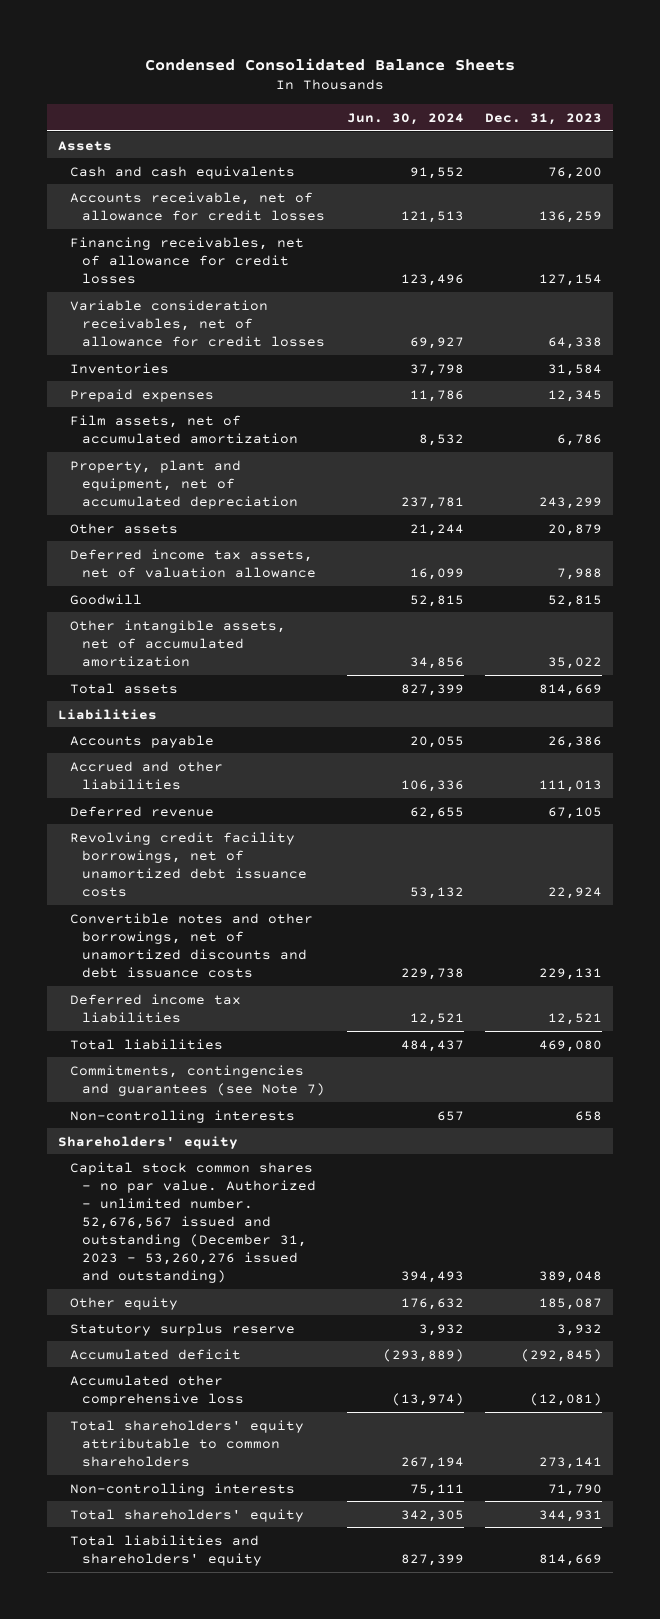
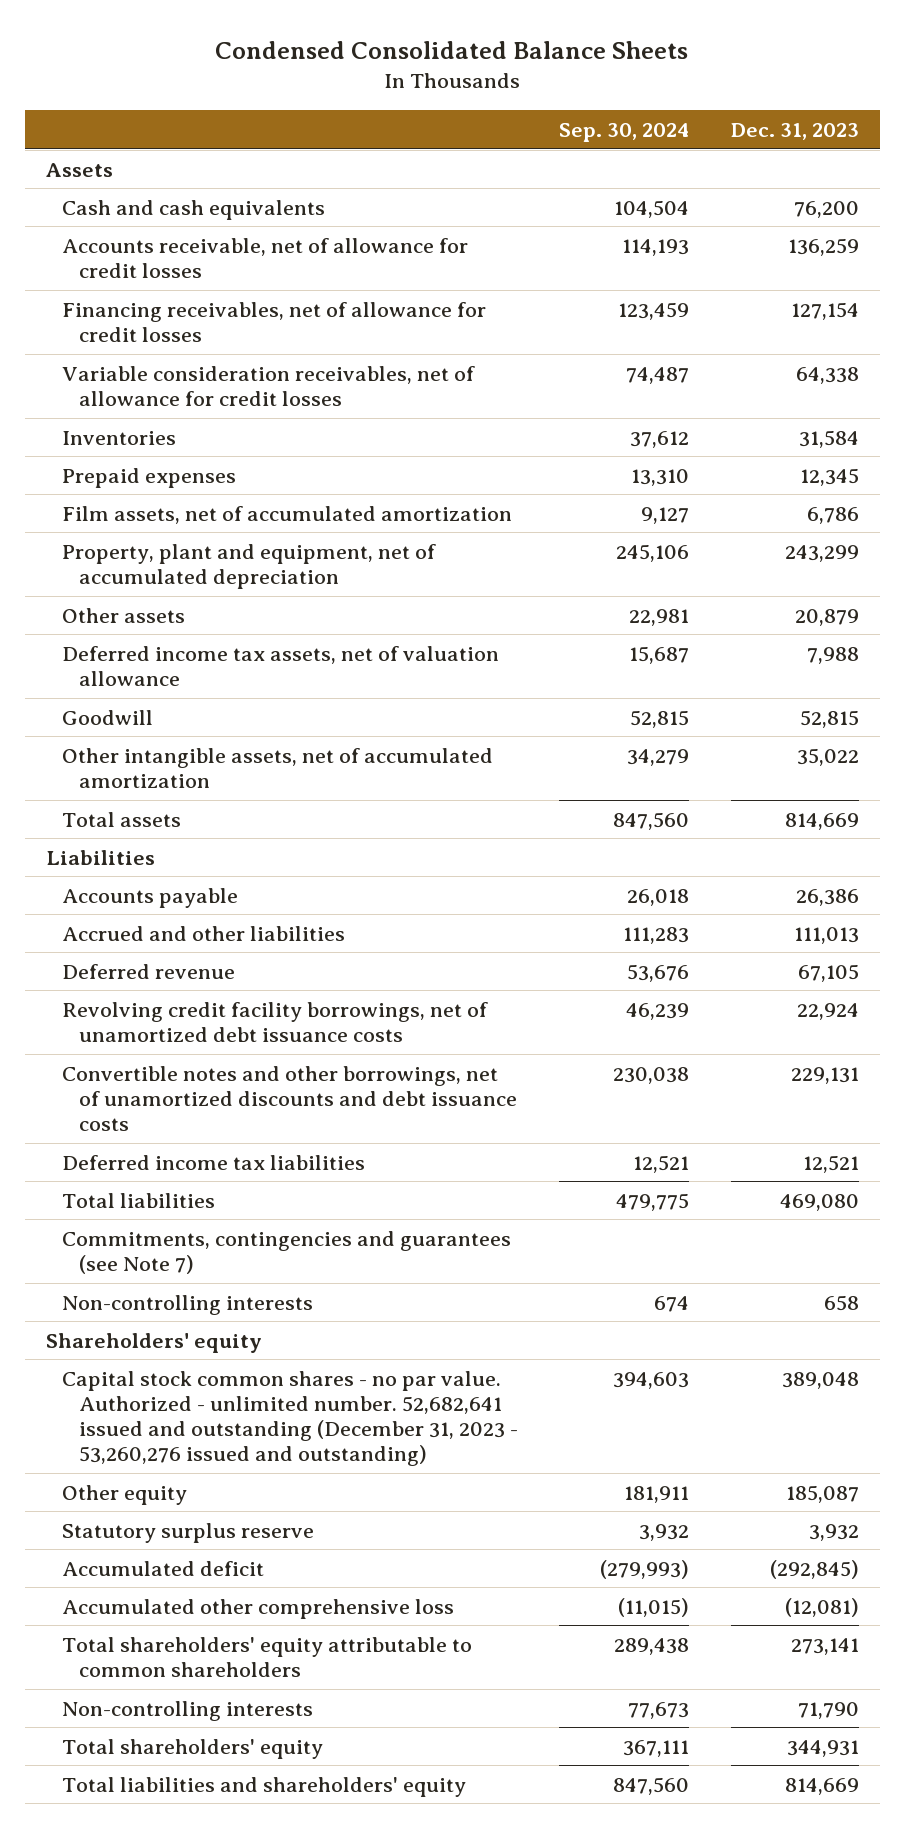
[346,112,464,125] Jun. 30, 2024 -> none
none -> [559,122,690,142] Sep. 30, 2024
[70,1161,316,1284] Capital stock common shares - no par value. Authorized - unlimited number. 52,676,567 issued and outstanding (December 31, 2023 - 53,260,276 issued and outstanding) -> [62,1370,518,1467] Capital stock common shares - no par value. Authorized - unlimited number. 52,682,641 issued and outstanding (December 31, 2023 - 53,260,276 issued and outstanding)

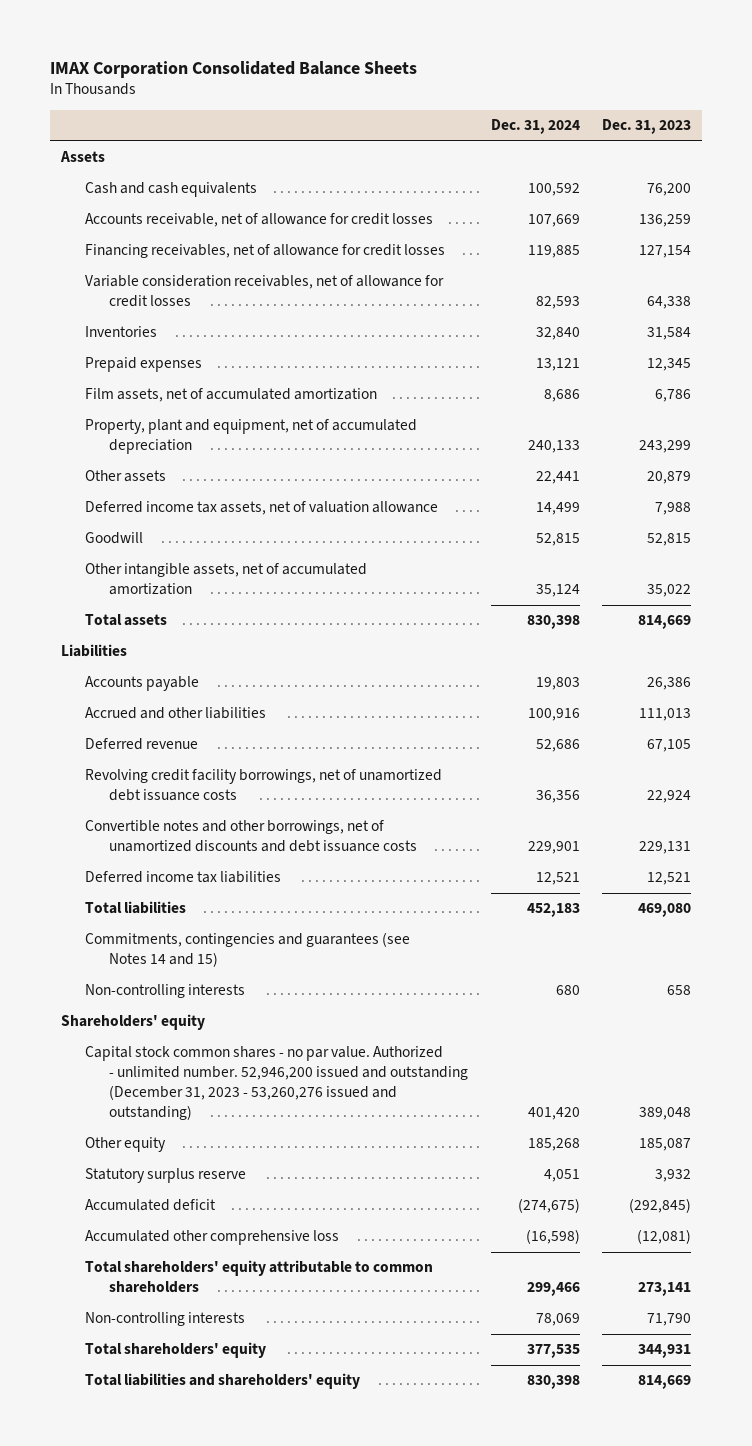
[215,41,689,60] Condensed Consolidated Balance Sheets -> [49,60,417,78] IMAX Corporation Consolidated Balance Sheets
[559,122,690,142] Sep. 30, 2024 -> none
none -> [490,119,580,135] Dec. 31, 2024
[62,1230,512,1274] Commitments, contingencies and guarantees (see Note 7) -> [85,932,411,968] Commitments, contingencies and guarantees (see Notes 14 and 15)
[62,1370,518,1467] Capital stock common shares - no par value. Authorized - unlimited number. 52,682,641 issued and outstanding (December 31, 2023 - 53,260,276 issued and outstanding) -> [85,1046,469,1121] Capital stock common shares - no par value. Authorized - unlimited number. 52,946,200 issued and outstanding (December 31, 2023 - 53,260,276 issued and outstanding)

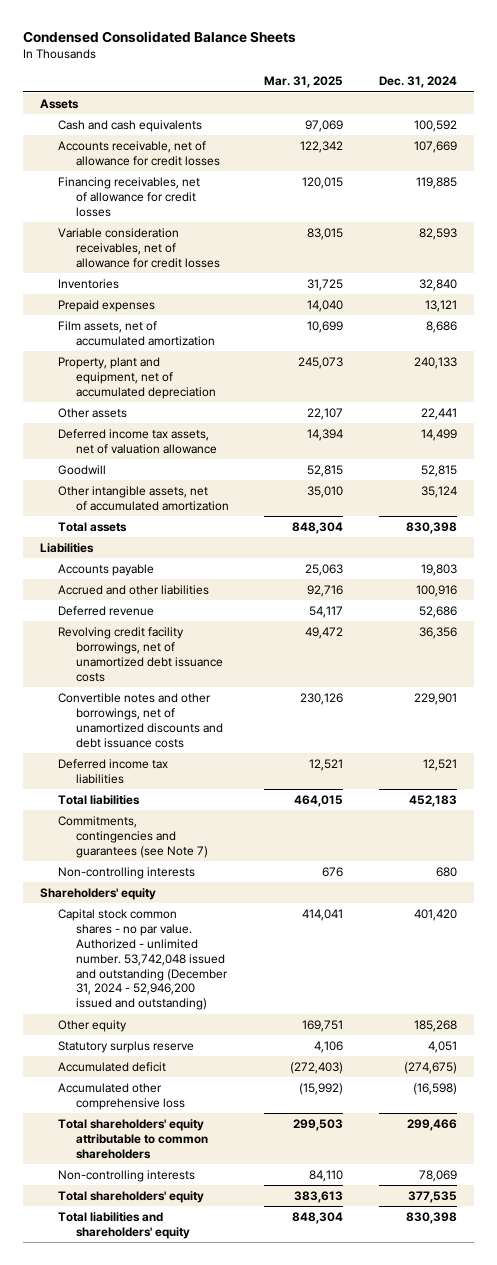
[49,60,417,78] IMAX Corporation Consolidated Balance Sheets -> [22,30,296,43] Condensed Consolidated Balance Sheets
[602,119,692,135] Dec. 31, 2023 -> none
none -> [264,76,344,89] Mar. 31, 2025
[85,932,411,968] Commitments, contingencies and guarantees (see Notes 14 and 15) -> [58,816,208,858] Commitments, contingencies and guarantees (see Note 7)
[85,1046,469,1121] Capital stock common shares - no par value. Authorized - unlimited number. 52,946,200 issued and outstanding (December 31, 2023 - 53,260,276 issued and outstanding) -> [58,909,228,1011] Capital stock common shares - no par value. Authorized - unlimited number. 53,742,048 issued and outstanding (December 31, 2024 - 52,946,200 issued and outstanding)

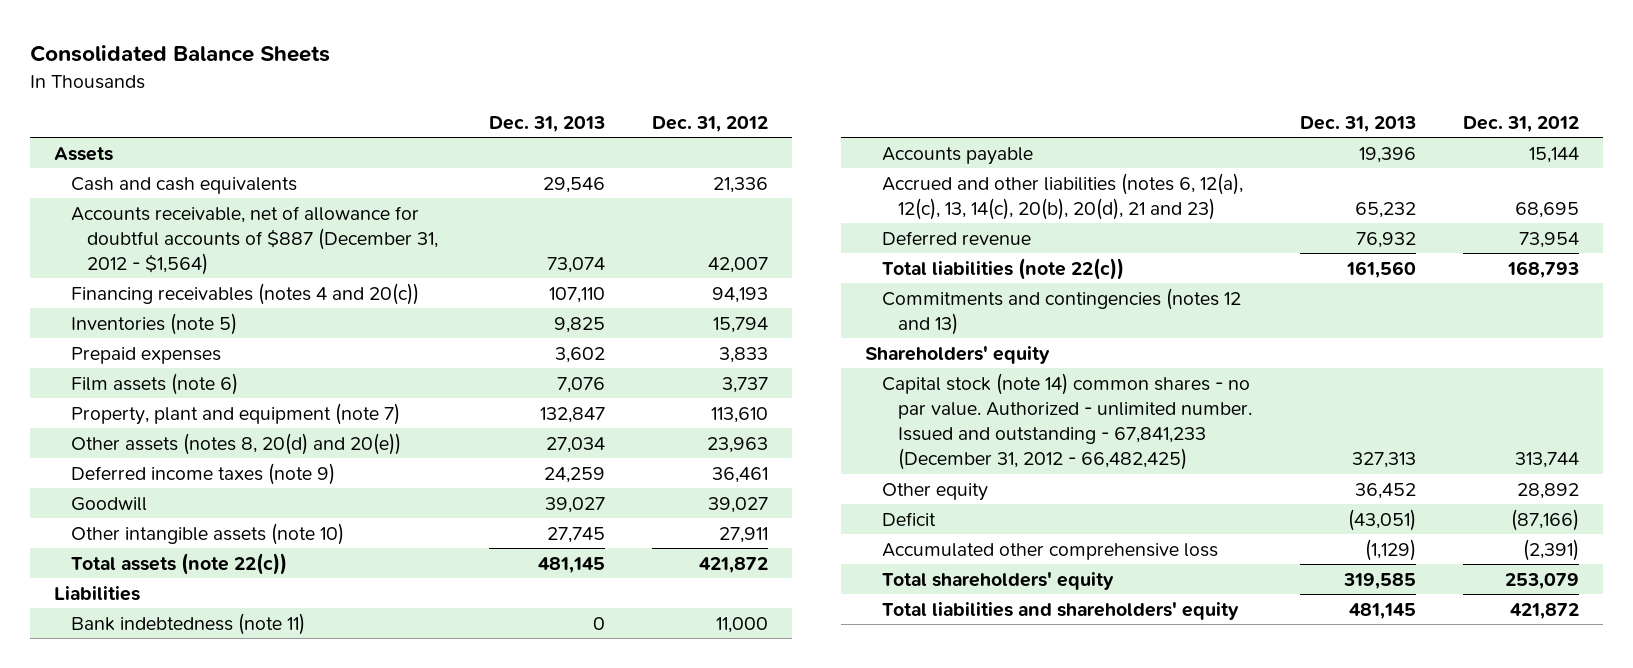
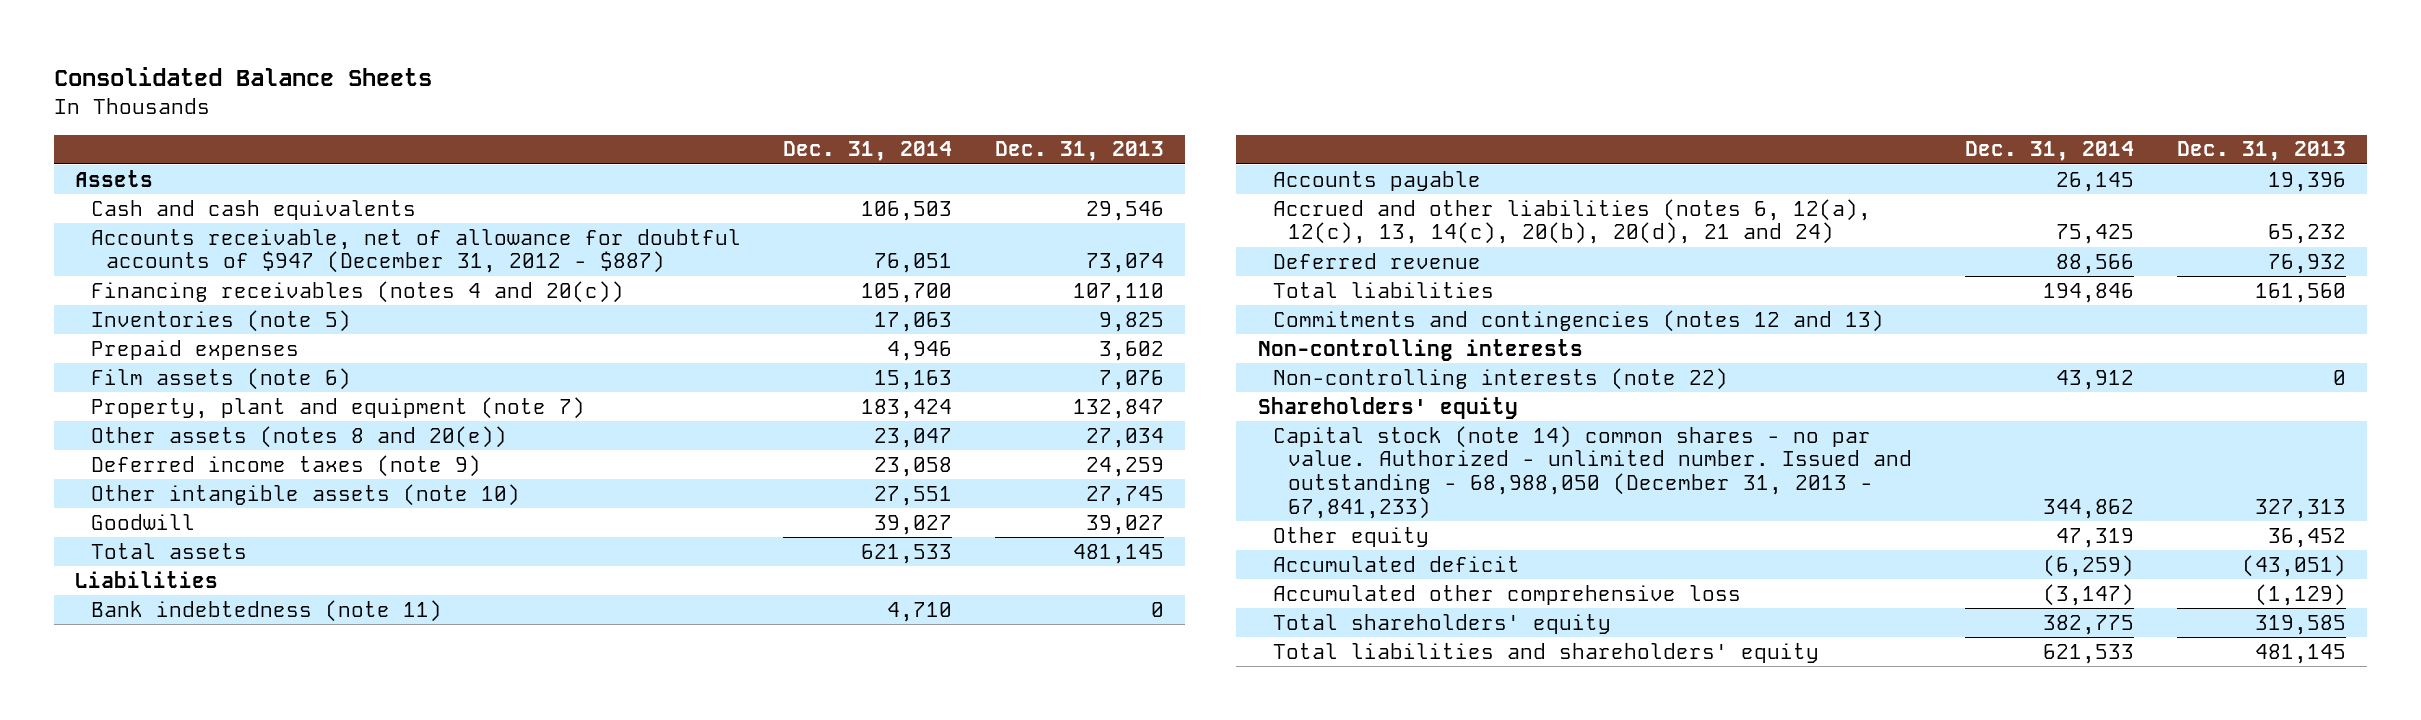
[652,116,769,133] Dec. 31, 2012 -> none
none -> [783,141,953,162] Dec. 31, 2014
[70,205,439,276] Accounts receivable, net of allowance for doubtful accounts of $887 (December 31, 2012 - $1,564) -> [90,228,741,274] Accounts receivable, net of allowance for doubtful accounts of $947 (December 31, 2012 - $887)
[70,432,401,455] Other assets (notes 8, 20(d) and 20(e)) -> [90,425,507,448] Other assets (notes 8 and 20(e))
[70,496,147,511] Goodwill -> [90,513,195,530] Goodwill
[70,552,287,575] Total assets (note 22(c)) -> [90,542,247,559] Total assets
[881,172,1243,220] Accrued and other liabilities (notes 6, 12(a), 12(c), 13, 14(c), 20(b), 20(d), 21 and 23) -> [1272,198,1871,245] Accrued and other liabilities (notes 6, 12(a), 12(c), 13, 14(c), 20(b), 20(d), 21 and 24)
[881,257,1124,280] Total liabilities (note 22(c)) -> [1272,281,1494,298] Total liabilities
none -> [1257,338,1583,361] Non-controlling interests
none -> [1272,367,1728,390] Non-controlling interests (note 22)
[881,372,1253,471] Capital stock (note 14) common shares - no par value. Authorized - unlimited number. Issued and outstanding - 67,841,233 (December 31, 2012 - 66,482,425) -> [1272,425,1913,520] Capital stock (note 14) common shares - no par value. Authorized - unlimited number. Issued and outstanding - 68,988,050 (December 31, 2013 - 67,841,233)
[881,511,936,526] Deficit -> [1272,555,1520,572] Accumulated deficit

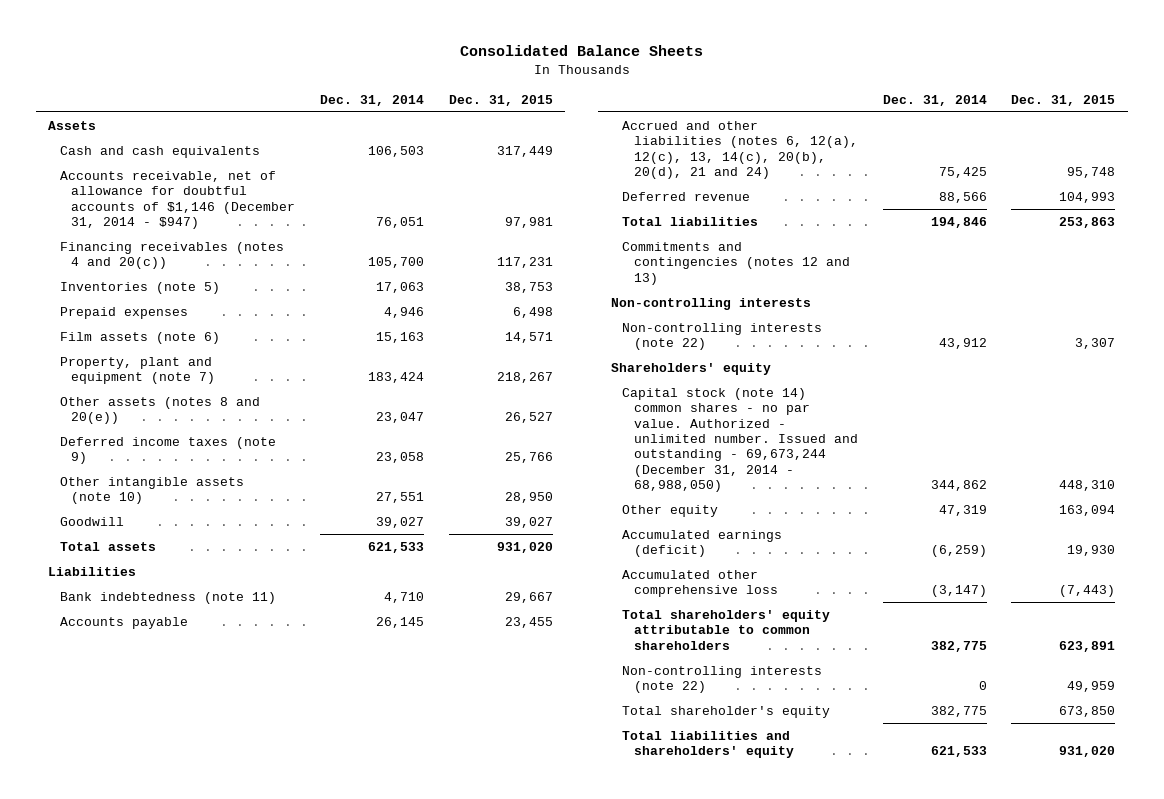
[994,141,1164,162] Dec. 31, 2013 -> none
none -> [448,94,553,106] Dec. 31, 2015
[90,228,741,274] Accounts receivable, net of allowance for doubtful accounts of $947 (December 31, 2012 - $887) -> [59,170,296,230] Accounts receivable, net of allowance for doubtful accounts of $1,146 (December 31, 2014 - $947)
[1272,425,1913,520] Capital stock (note 14) common shares - no par value. Authorized - unlimited number. Issued and outstanding - 68,988,050 (December 31, 2013 - 67,841,233) -> [622,387,858,493] Capital stock (note 14) common shares - no par value. Authorized - unlimited number. Issued and outstanding - 69,673,244 (December 31, 2014 - 68,988,050)
[1272,555,1520,572] Accumulated deficit -> [622,529,783,558] Accumulated earnings (deficit)
[1272,613,1611,634] Total shareholders' equity -> [622,609,831,650] Total shareholders' equity attributable to common shareholders
none -> [622,665,823,694] Non-controlling interests (note 22)
none -> [622,705,831,718] Total shareholder's equity

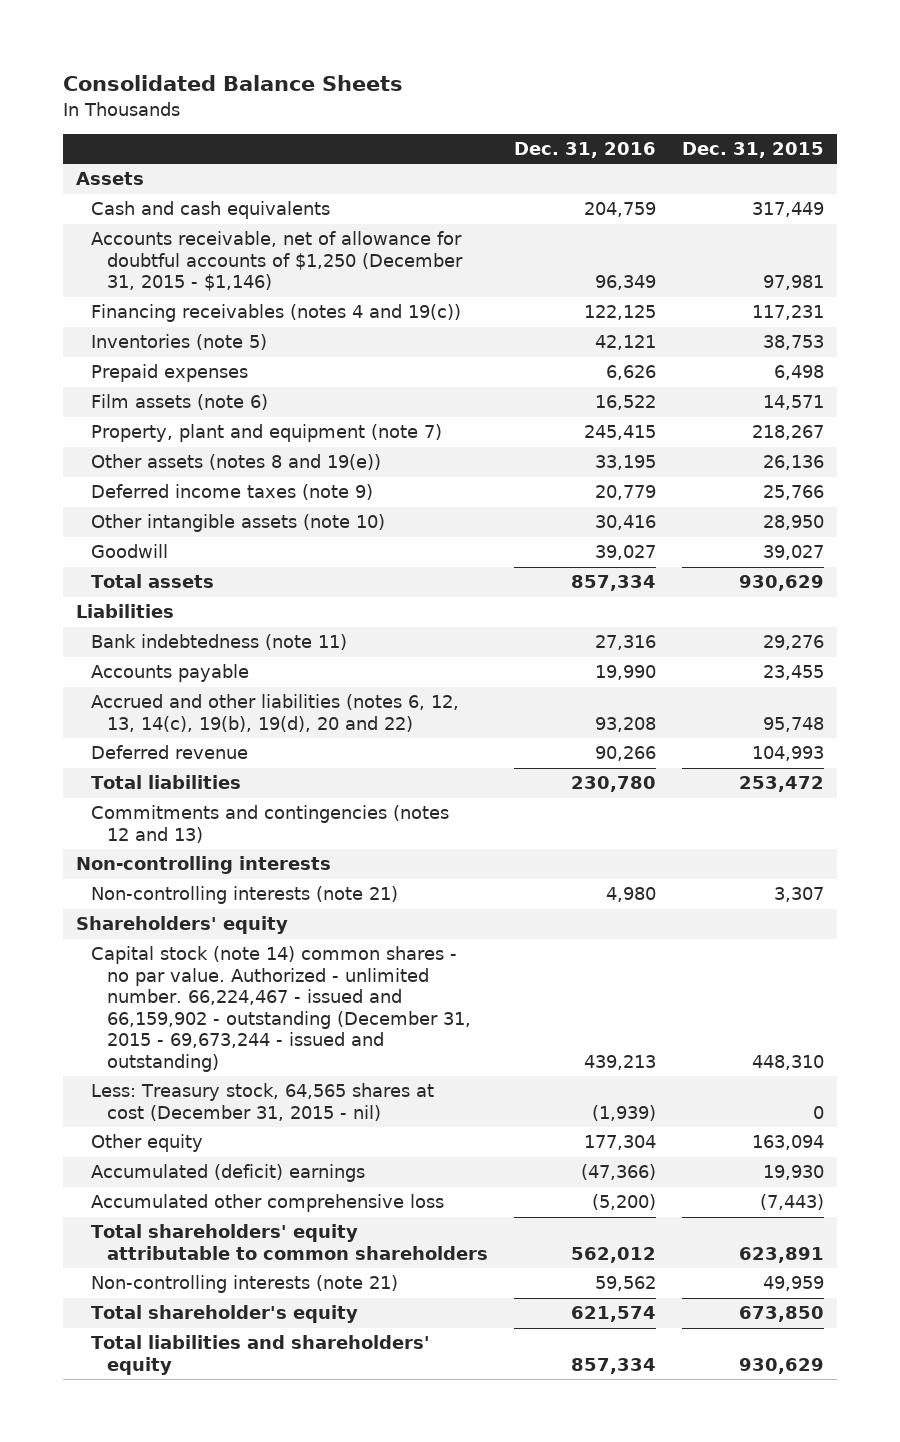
[320,94,425,106] Dec. 31, 2014 -> none
none -> [513,142,656,159] Dec. 31, 2016
[59,170,296,230] Accounts receivable, net of allowance for doubtful accounts of $1,146 (December 31, 2014 - $947) -> [91,231,463,292] Accounts receivable, net of allowance for doubtful accounts of $1,250 (December 31, 2015 - $1,146)
[59,241,284,270] Financing receivables (notes 4 and 20(c)) -> [91,304,462,323] Financing receivables (notes 4 and 19(c))
[59,396,260,425] Other assets (notes 8 and 20(e)) -> [91,454,382,471] Other assets (notes 8 and 19(e))
[504,412,553,424] 26,527 -> [762,455,824,471] 26,136
[496,541,553,553] 931,020 -> [738,575,824,592] 930,629
[504,591,553,603] 29,667 -> [762,635,824,651] 29,276
[622,120,858,180] Accrued and other liabilities (notes 6, 12(a), 12(c), 13, 14(c), 20(b), 20(d), 21 and 24) -> [91,694,460,732] Accrued and other liabilities (notes 6, 12, 13, 14(c), 19(b), 19(d), 20 and 22)
[1059,216,1116,228] 253,863 -> [738,776,824,793] 253,472
[622,322,823,351] Non-controlling interests (note 22) -> [91,886,399,905] Non-controlling interests (note 21)
[622,387,858,493] Capital stock (note 14) common shares - no par value. Authorized - unlimited number. Issued and outstanding - 69,673,244 (December 31, 2014 - 68,988,050) -> [91,946,471,1073] Capital stock (note 14) common shares - no par value. Authorized - unlimited number. 66,224,467 - issued and 66,159,902 - outstanding (December 31, 2015 - 69,673,244 - issued and outstanding)
none -> [91,1083,435,1121] Less: Treasury stock, 64,565 shares at cost (December 31, 2015 - nil)
[622,529,783,558] Accumulated earnings (deficit) -> [91,1164,366,1183] Accumulated (deficit) earnings
[622,665,823,694] Non-controlling interests (note 22) -> [91,1275,399,1294] Non-controlling interests (note 21)
[1059,746,1116,758] 931,020 -> [738,1357,824,1374] 930,629

